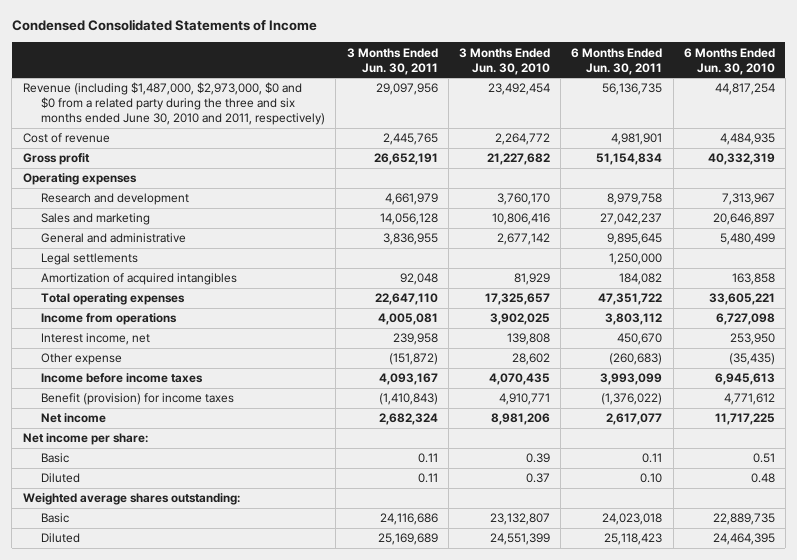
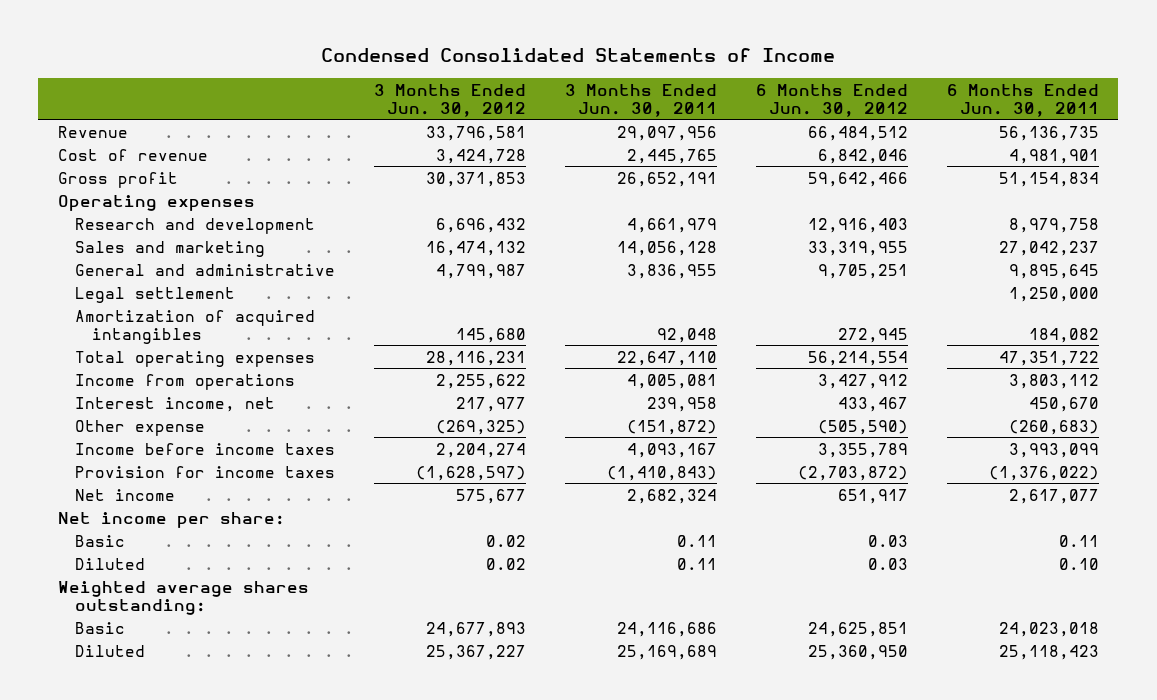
[459,47,551,75] 3 Months Ended Jun. 30, 2010 -> none
[683,47,775,75] 6 Months Ended Jun. 30, 2010 -> none
none -> [373,83,526,117] 3 Months Ended Jun. 30, 2012
none -> [755,83,908,117] 6 Months Ended Jun. 30, 2012
[22,82,326,126] Revenue (including $1,487,000, $2,973,000, $0 and $0 from a related party during the three and six months ended June 30, 2010 and 2011, respectively) -> [57,125,128,138] Revenue
[41,253,139,266] Legal settlements -> [74,286,235,303] Legal settlement
[41,393,235,406] Benefit (provision) for income taxes -> [74,465,335,478] Provision for income taxes

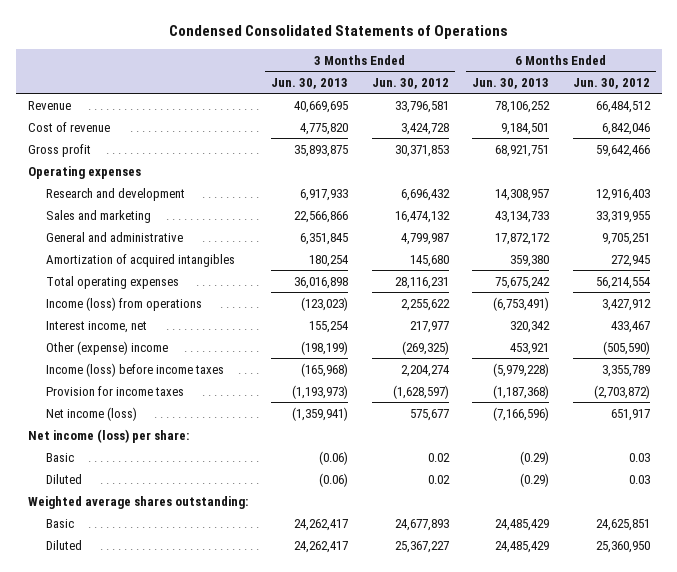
[321,48,836,63] Condensed Consolidated Statements of Income -> [168,25,508,40] Condensed Consolidated Statements of Operations
[564,83,717,117] 3 Months Ended Jun. 30, 2011 -> none
[946,83,1099,117] 6 Months Ended Jun. 30, 2011 -> none
none -> [271,77,349,89] Jun. 30, 2013
none -> [472,77,550,89] Jun. 30, 2013
[74,286,235,303] Legal settlement -> none
[74,373,295,390] Income from operations -> [45,296,202,311] Income (loss) from operations
[74,419,205,436] Other expense -> [45,340,168,355] Other (expense) income
[74,442,335,455] Income before income taxes -> [45,362,224,377] Income (loss) before income taxes
[74,488,175,501] Net income -> [45,406,137,421] Net income (loss)
[57,511,285,528] Net income per share: -> [27,428,189,443] Net income (loss) per share:

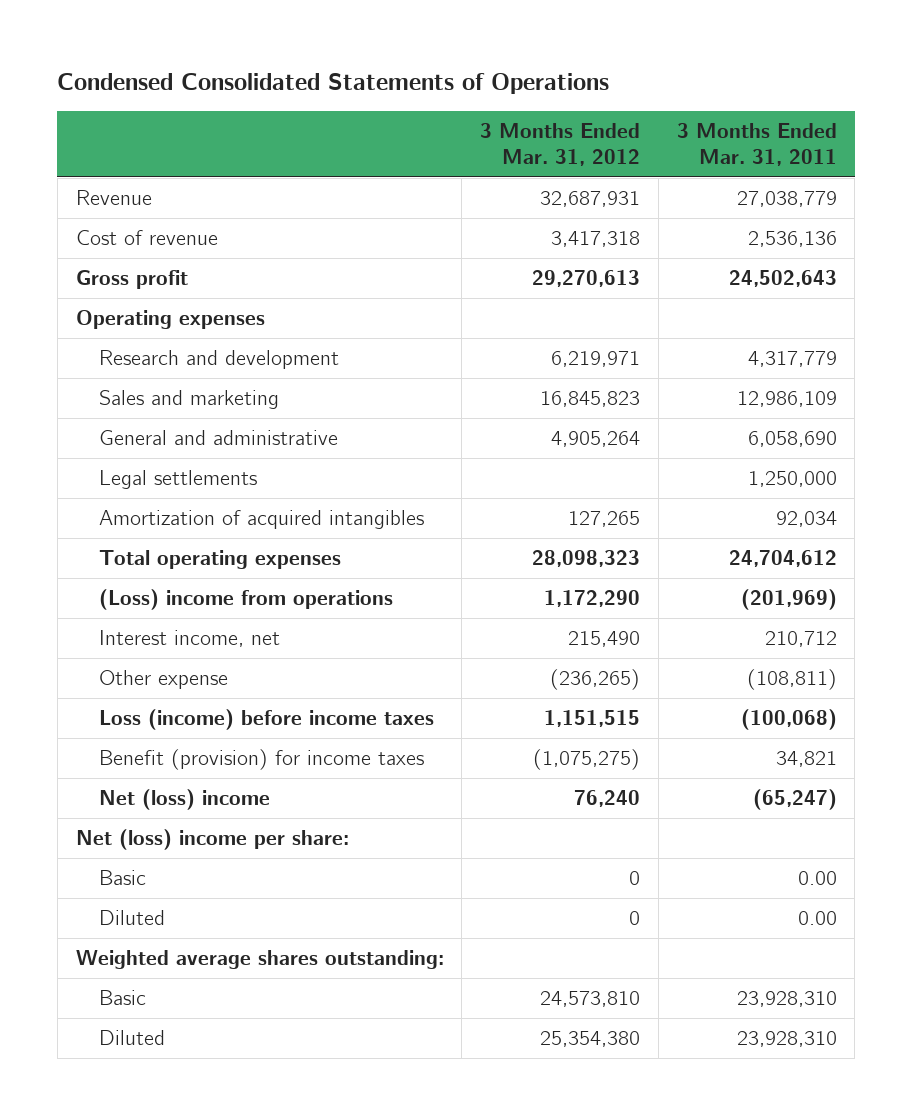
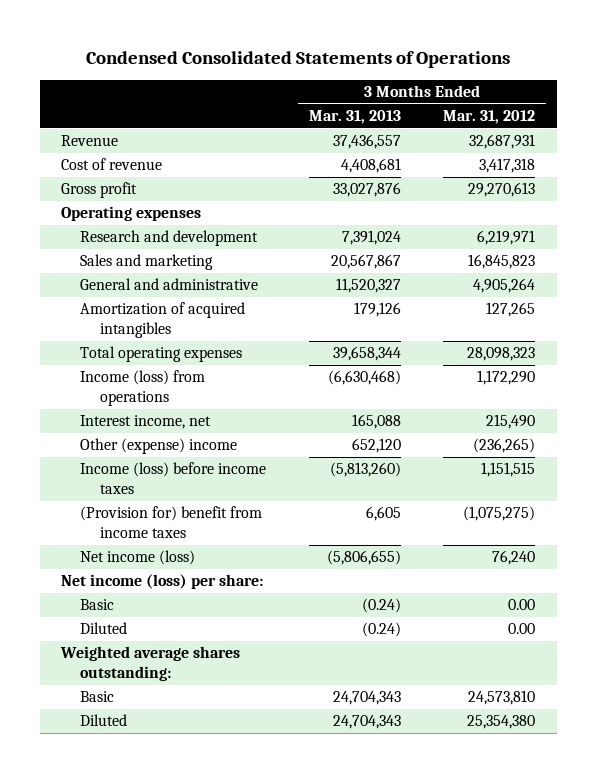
[676,122,837,167] 3 Months Ended Mar. 31, 2011 -> none
none -> [308,110,401,125] Mar. 31, 2013
[98,470,257,490] Legal settlements -> none
[98,589,393,611] (Loss) income from operations -> [80,370,206,407] Income (loss) from operations
[98,670,228,690] Other expense -> [80,438,238,455] Other (expense) income
[98,709,434,731] Loss (income) before income taxes -> [80,462,267,495] Income (loss) before income taxes
[98,749,424,771] Benefit (provision) for income taxes -> [80,506,263,539] (Provision for) benefit from income taxes
[98,789,270,811] Net (loss) income -> [80,550,196,566] Net income (loss)
[75,829,349,851] Net (loss) income per share: -> [60,574,263,590] Net income (loss) per share:
[629,871,641,886] 0 -> [508,599,536,611] 0.00
[629,911,641,926] 0 -> [508,623,536,635] 0.00

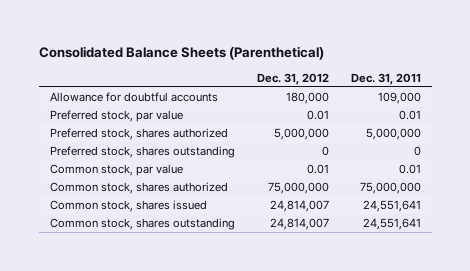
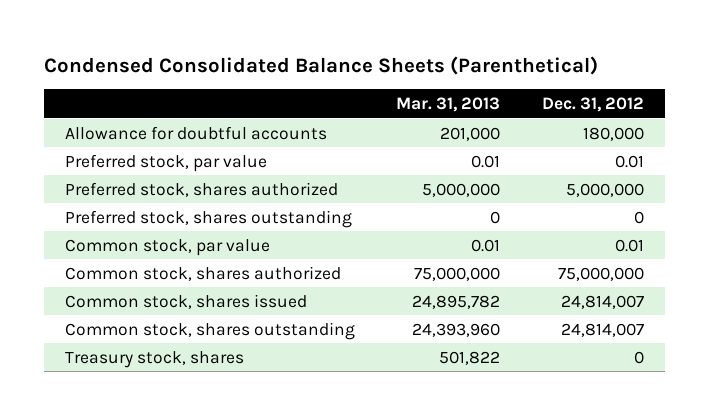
[38,45,324,60] Consolidated Balance Sheets (Parenthetical) -> [44,55,599,75] Condensed Consolidated Balance Sheets (Parenthetical)
[350,72,421,85] Dec. 31, 2011 -> none
none -> [396,97,501,113] Mar. 31, 2013
none -> [64,350,244,368] Treasury stock, shares

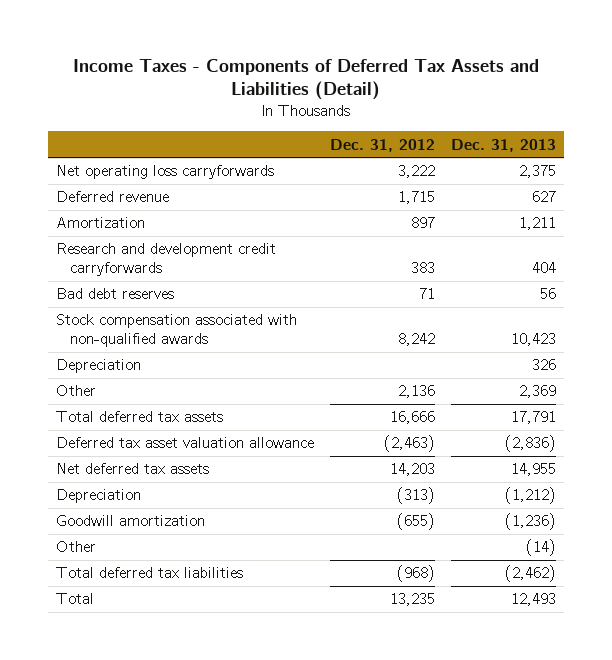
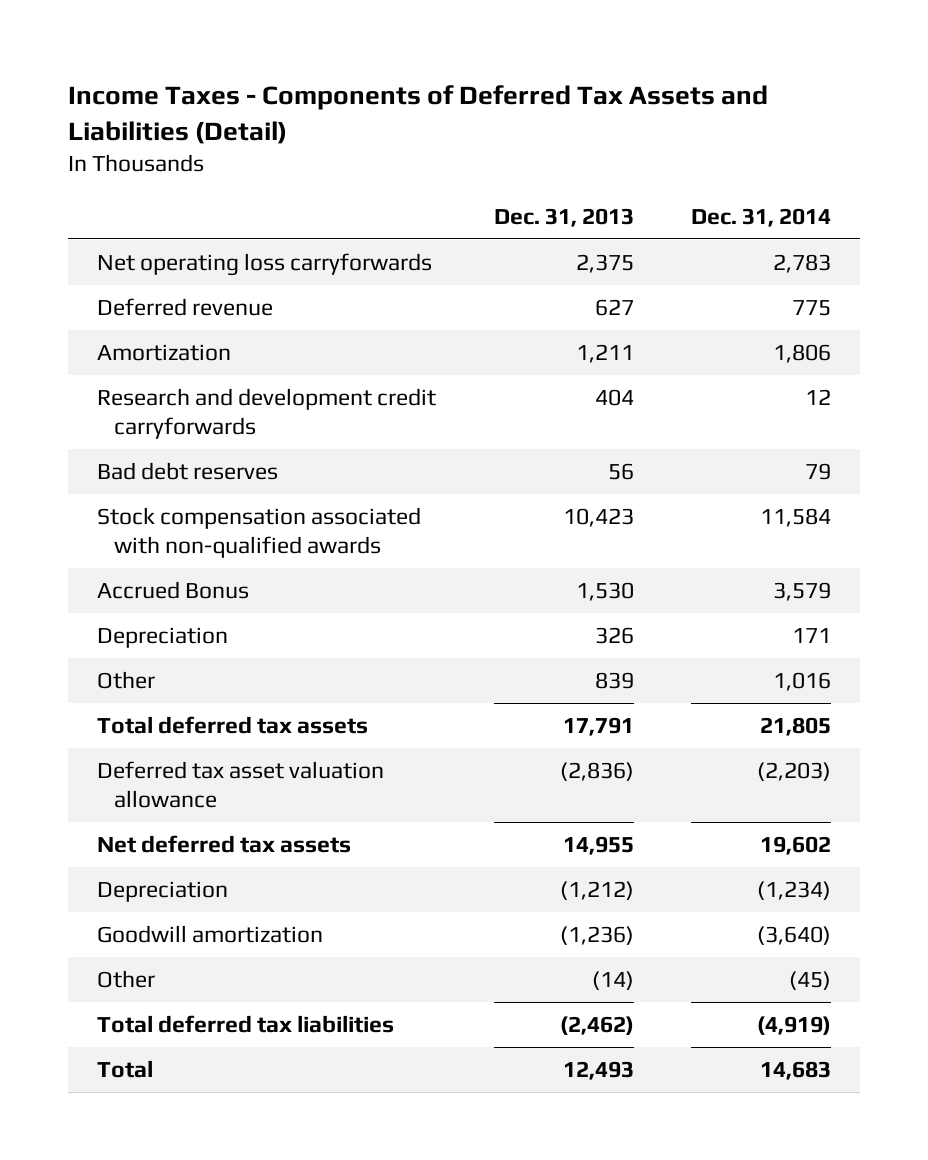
[330,138,436,152] Dec. 31, 2012 -> none
none -> [691,208,832,228] Dec. 31, 2014
none -> [97,580,250,599] Accrued Bonus
[519,385,557,399] 2,369 -> [594,671,634,689] 839

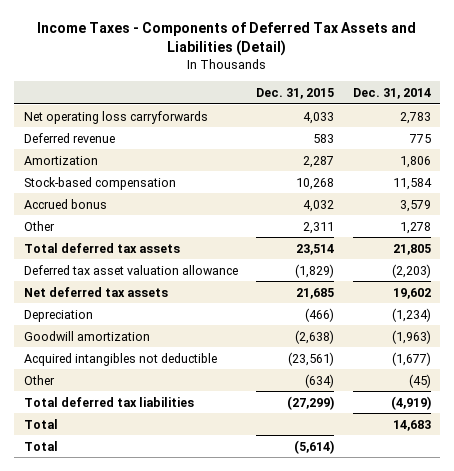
[493,208,634,228] Dec. 31, 2013 -> none
none -> [256,87,335,99] Dec. 31, 2015
[97,387,437,439] Research and development credit carryforwards -> none
[97,461,279,480] Bad debt reserves -> none
[97,626,229,648] Depreciation -> none
[97,506,422,558] Stock compensation associated with non-qualified awards -> [23,176,176,190] Stock-based compensation
[97,580,250,599] Accrued Bonus -> [23,198,107,209] Accrued bonus
[773,671,832,691] 1,016 -> [399,221,431,234] 1,278
[757,925,832,945] (3,640) -> [391,329,431,344] (1,963)
none -> [23,352,217,366] Acquired intangibles not deductible
none -> [23,440,58,451] Total

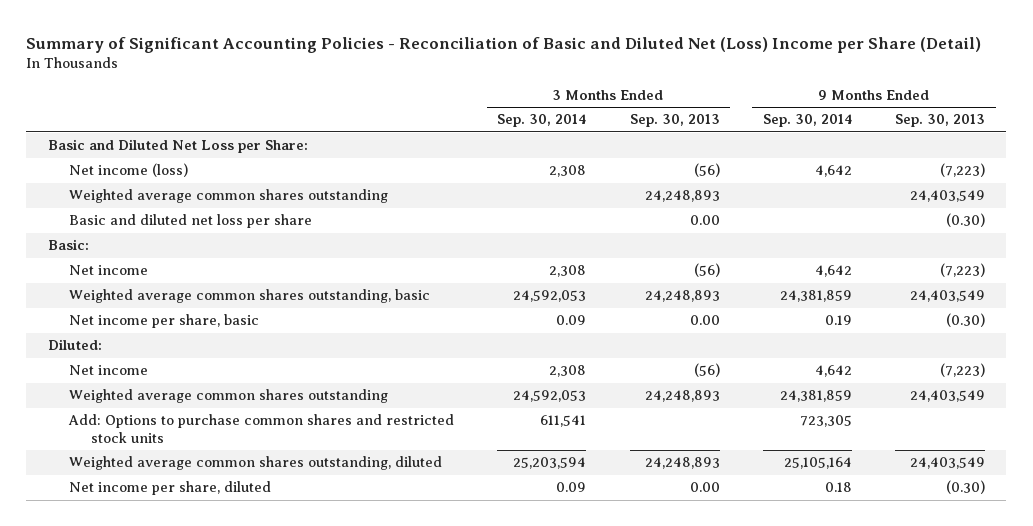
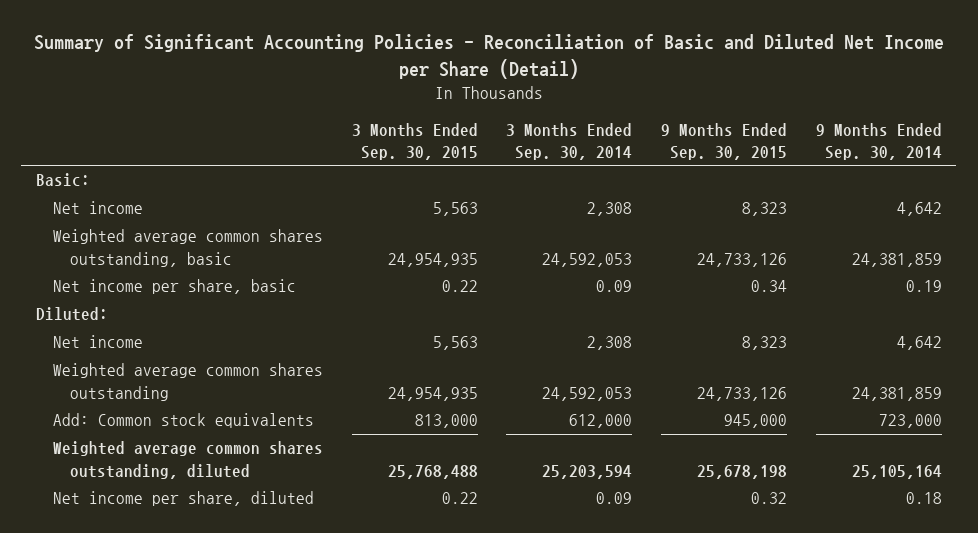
[26,36,982,53] Summary of Significant Accounting Policies - Reconciliation of Basic and Diluted Net (Loss) Income per Share (Detail) -> [33,34,944,79] Summary of Significant Accounting Policies - Reconciliation of Basic and Diluted Net Income per Share (Detail)
[629,114,720,128] Sep. 30, 2013 -> none
[894,114,985,128] Sep. 30, 2013 -> none
none -> [351,122,478,160] 3 Months Ended Sep. 30, 2015
none -> [661,122,788,160] 9 Months Ended Sep. 30, 2015
[47,139,308,154] Basic and Diluted Net Loss per Share: -> none
[69,163,189,178] Net income (loss) -> none
[69,189,389,204] Weighted average common shares outstanding -> none
[69,214,313,229] Basic and diluted net loss per share -> none
[68,414,455,443] Add: Options to purchase common shares and restricted stock units -> [53,413,315,429] Add: Common stock equivalents
[540,415,587,428] 611,541 -> [569,414,633,429] 612,000
[799,415,852,428] 723,305 -> [878,414,942,429] 723,000

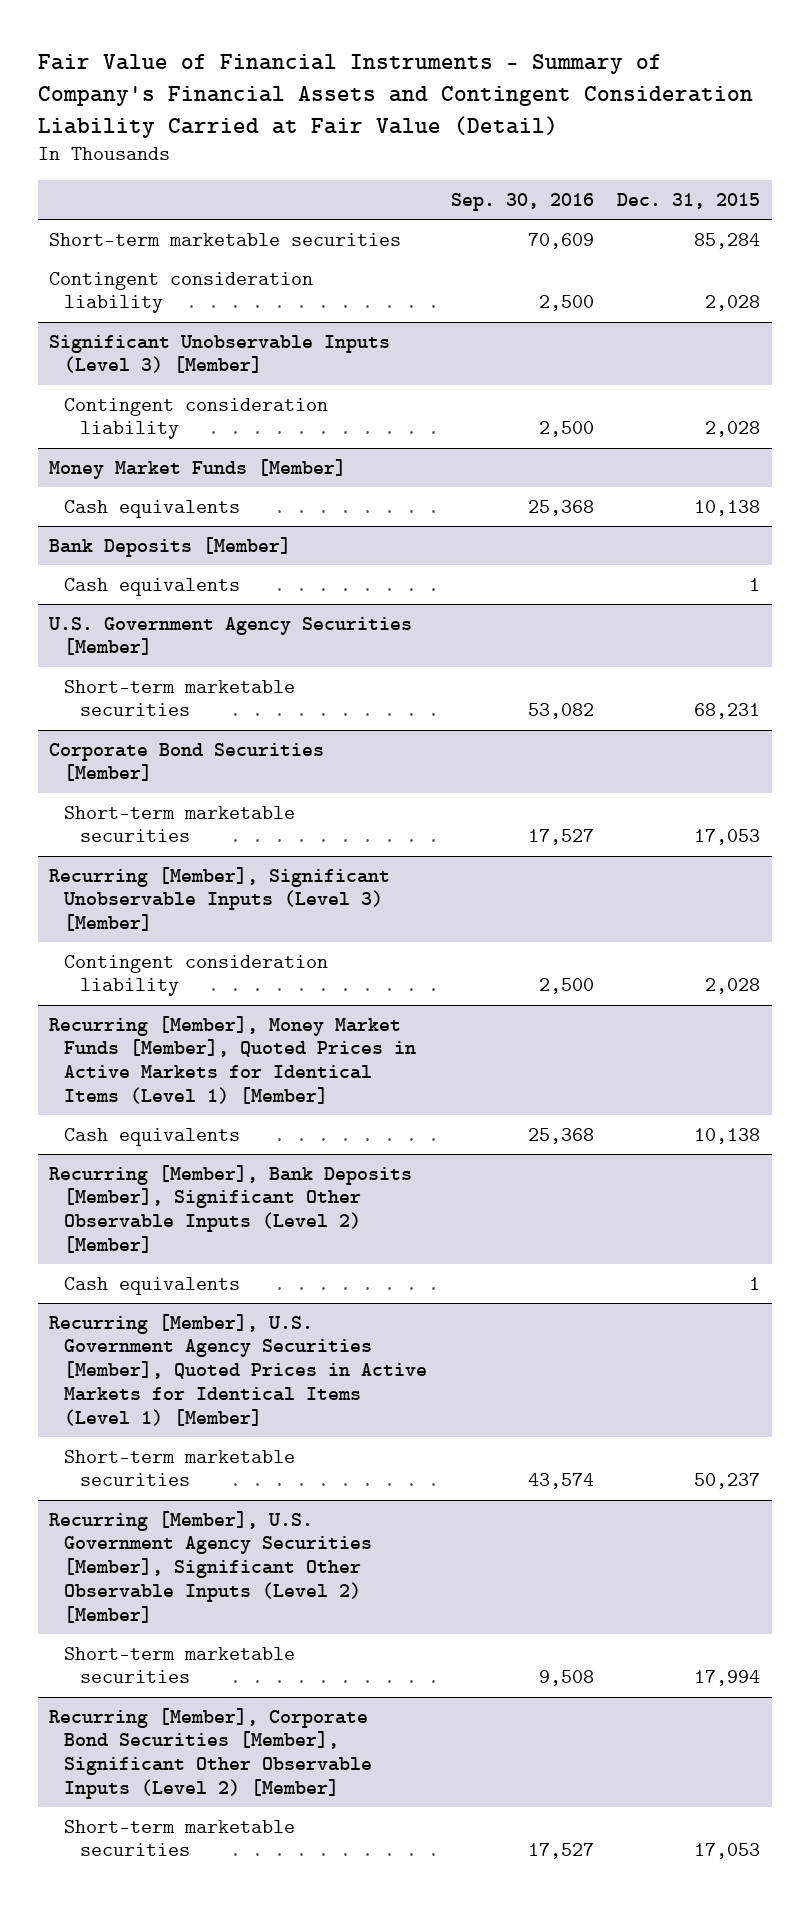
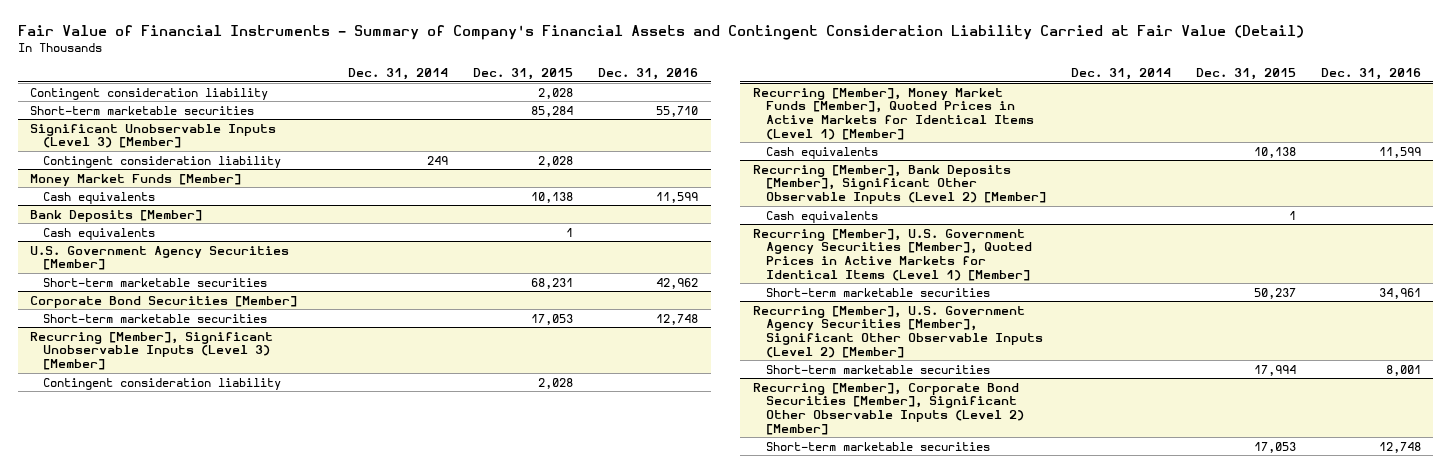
[450,192,594,211] Sep. 30, 2016 -> none
none -> [348,68,449,81] Dec. 31, 2014
none -> [598,68,699,81] Dec. 31, 2016
[49,232,402,246] Short-term marketable securities -> [30,105,255,115] Short-term marketable securities

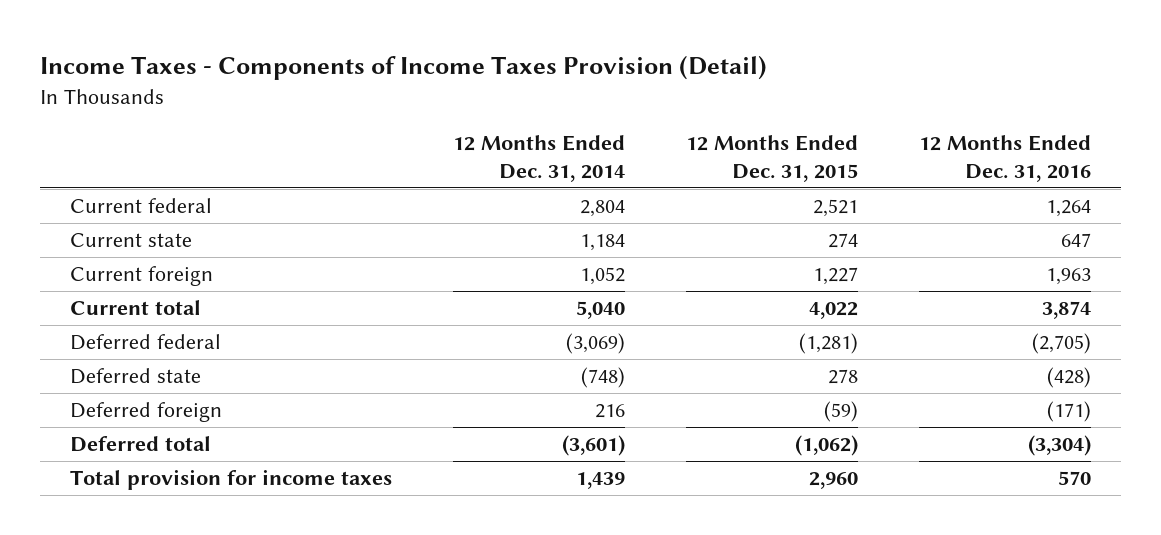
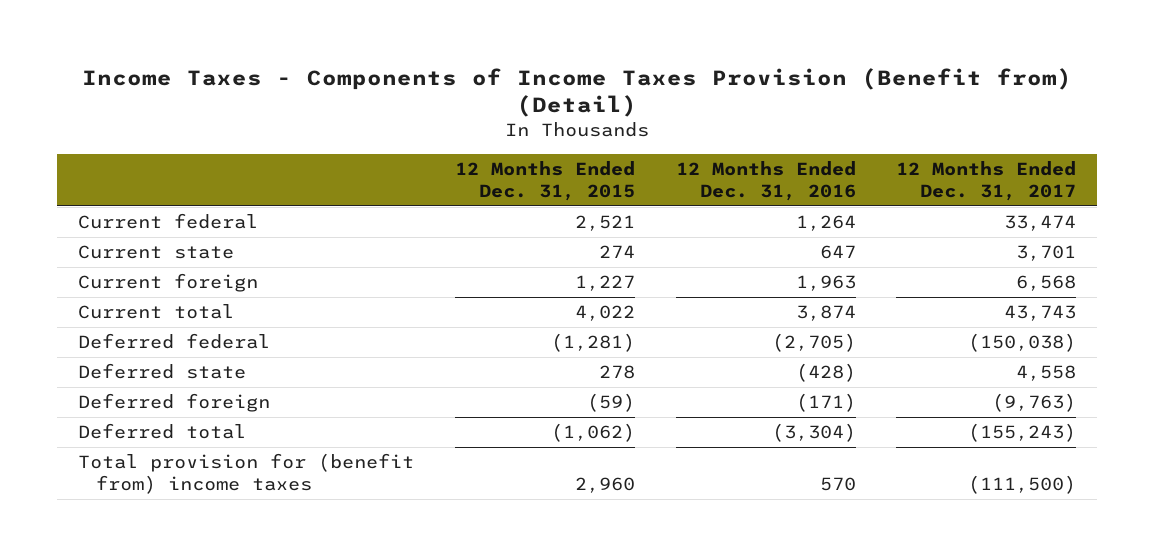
[39,55,767,81] Income Taxes - Components of Income Taxes Provision (Detail) -> [82,67,1073,118] Income Taxes - Components of Income Taxes Provision (Benefit from) (Detail)
[453,135,626,183] 12 Months Ended Dec. 31, 2014 -> none
none -> [896,161,1077,201] 12 Months Ended Dec. 31, 2017
[70,468,393,490] Total provision for income taxes -> [77,453,414,494] Total provision for (benefit from) income taxes

